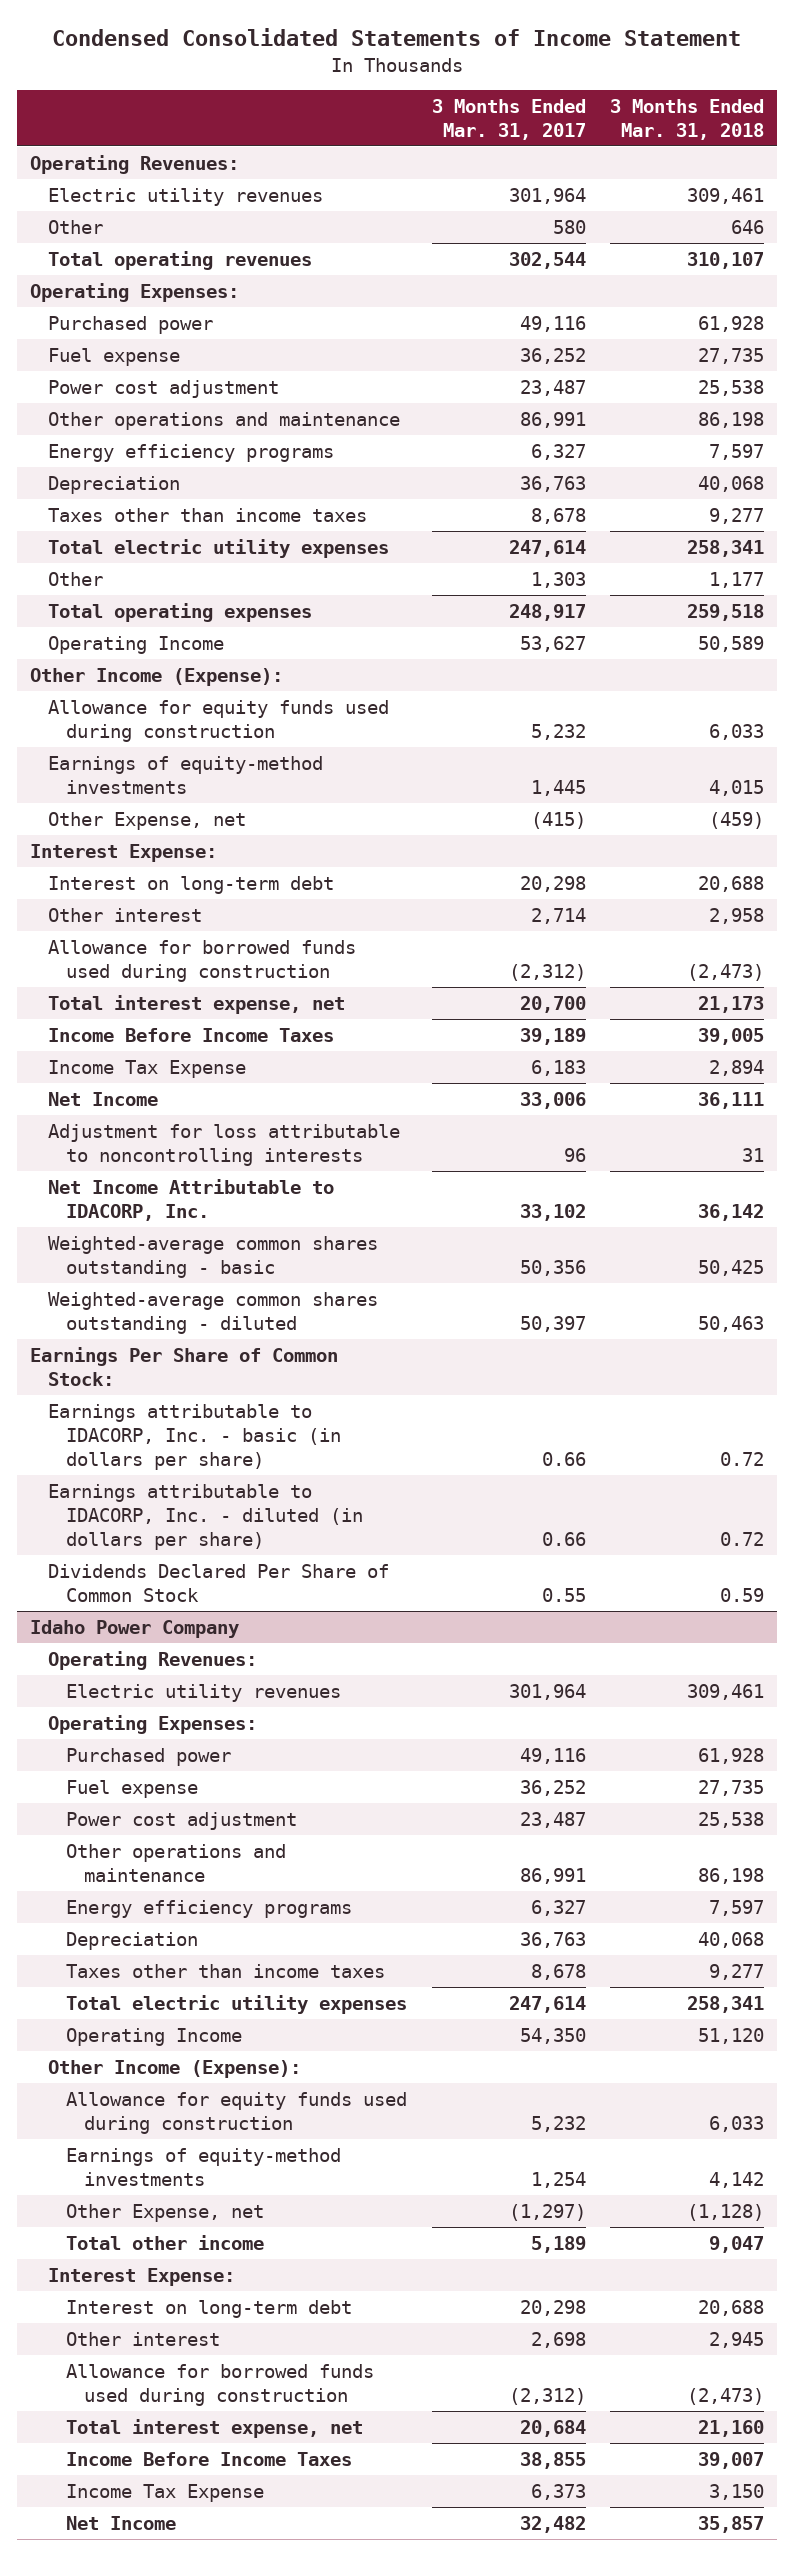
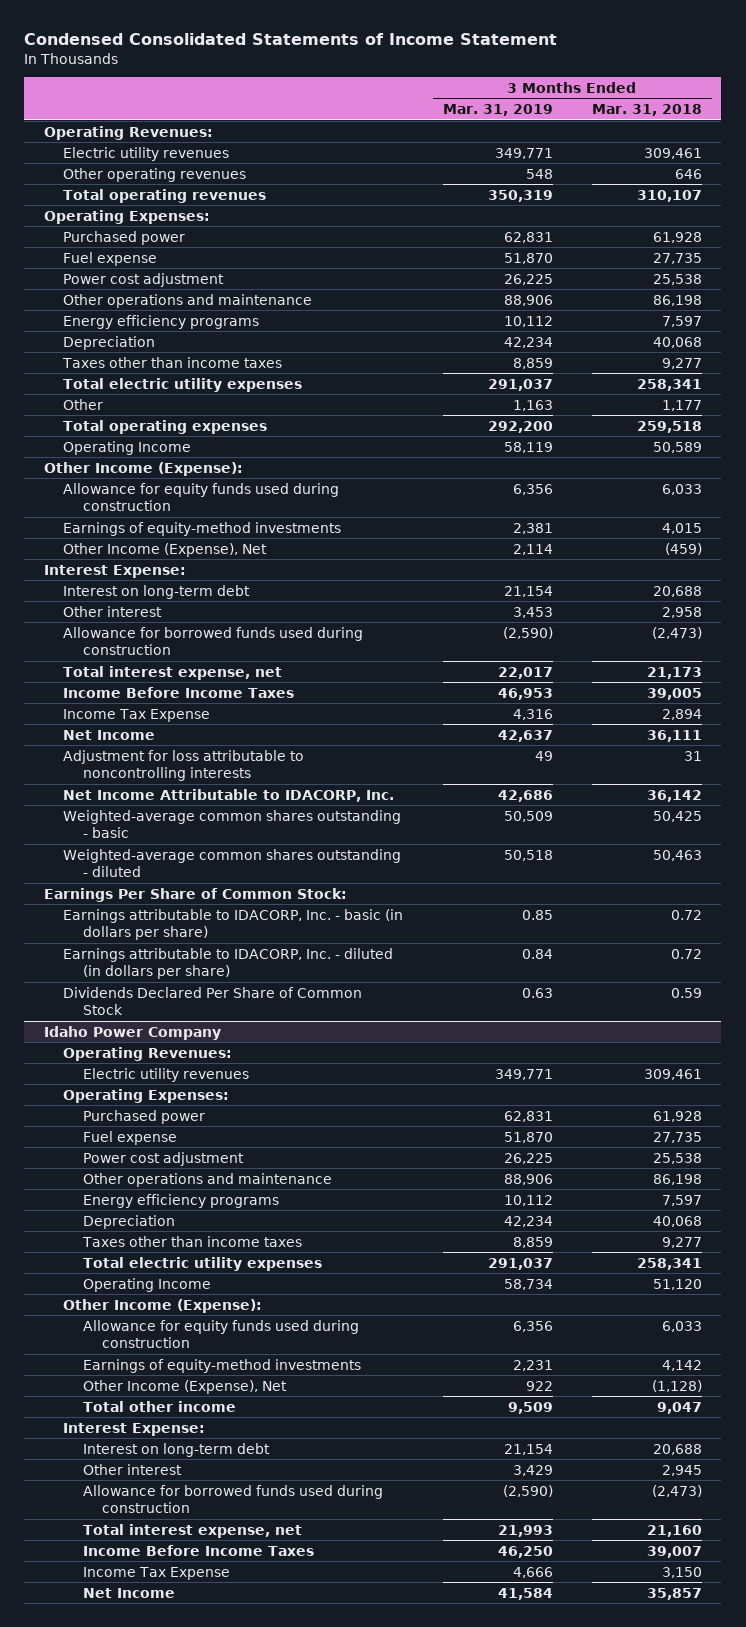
[431,98,586,141] 3 Months Ended Mar. 31, 2017 -> none
none -> [442,103,553,116] Mar. 31, 2019
[47,219,103,234] Other -> [63,167,247,182] Other operating revenues
[47,811,246,830] Other Expense, net -> [63,542,268,557] Other Income (Expense), Net
[65,2203,264,2222] Other Expense, net -> [82,1379,287,1394] Other Income (Expense), Net

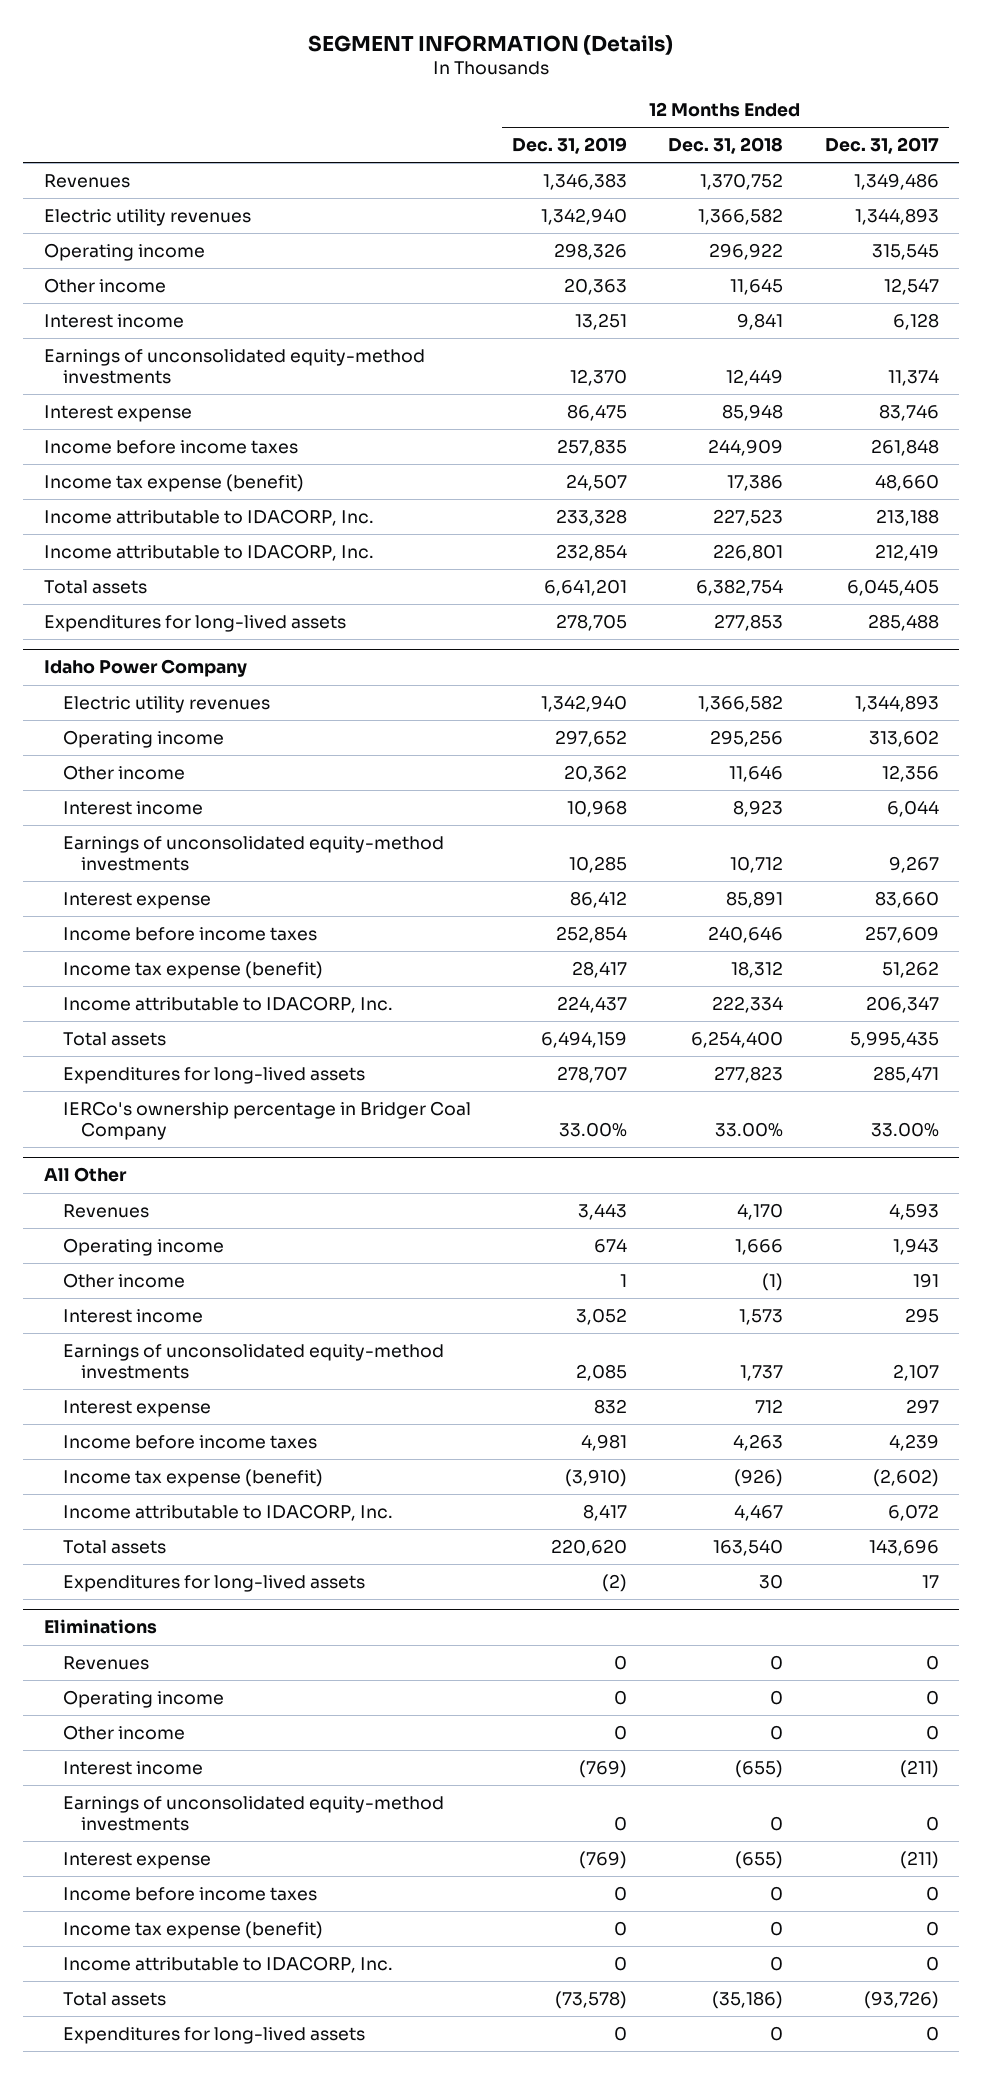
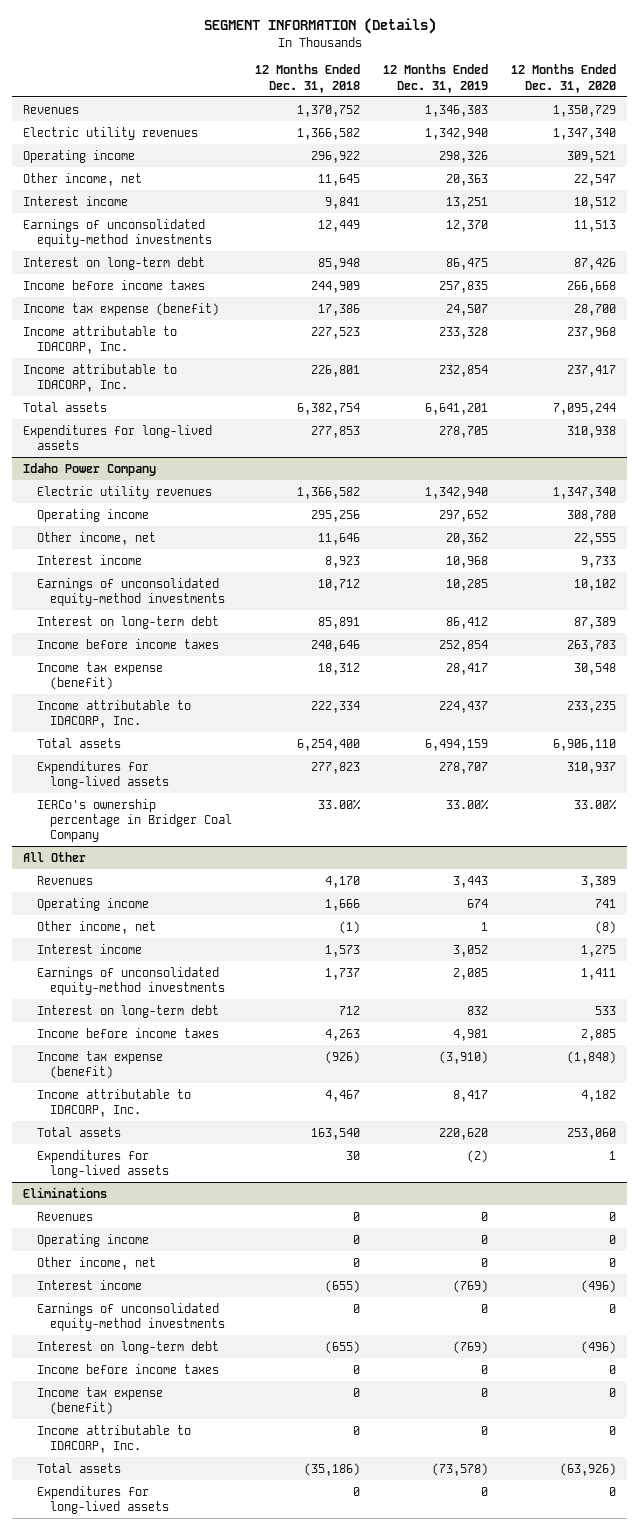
[824,137,939,155] Dec. 31, 2017 -> none
none -> [510,64,616,93] 12 Months Ended Dec. 31, 2020
[43,277,166,293] Other income -> [23,172,143,186] Other income, net
[43,404,192,422] Interest expense -> [23,256,206,270] Interest on long-term debt
[62,764,185,780] Other income -> [36,531,156,545] Other income, net
[62,891,211,909] Interest expense -> [36,615,219,629] Interest on long-term debt
[62,1272,185,1288] Other income -> [36,920,156,934] Other income, net
[62,1399,211,1417] Interest expense -> [36,1004,219,1018] Interest on long-term debt
[62,1724,185,1740] Other income -> [36,1256,156,1270] Other income, net
[62,1851,211,1869] Interest expense -> [36,1340,219,1354] Interest on long-term debt

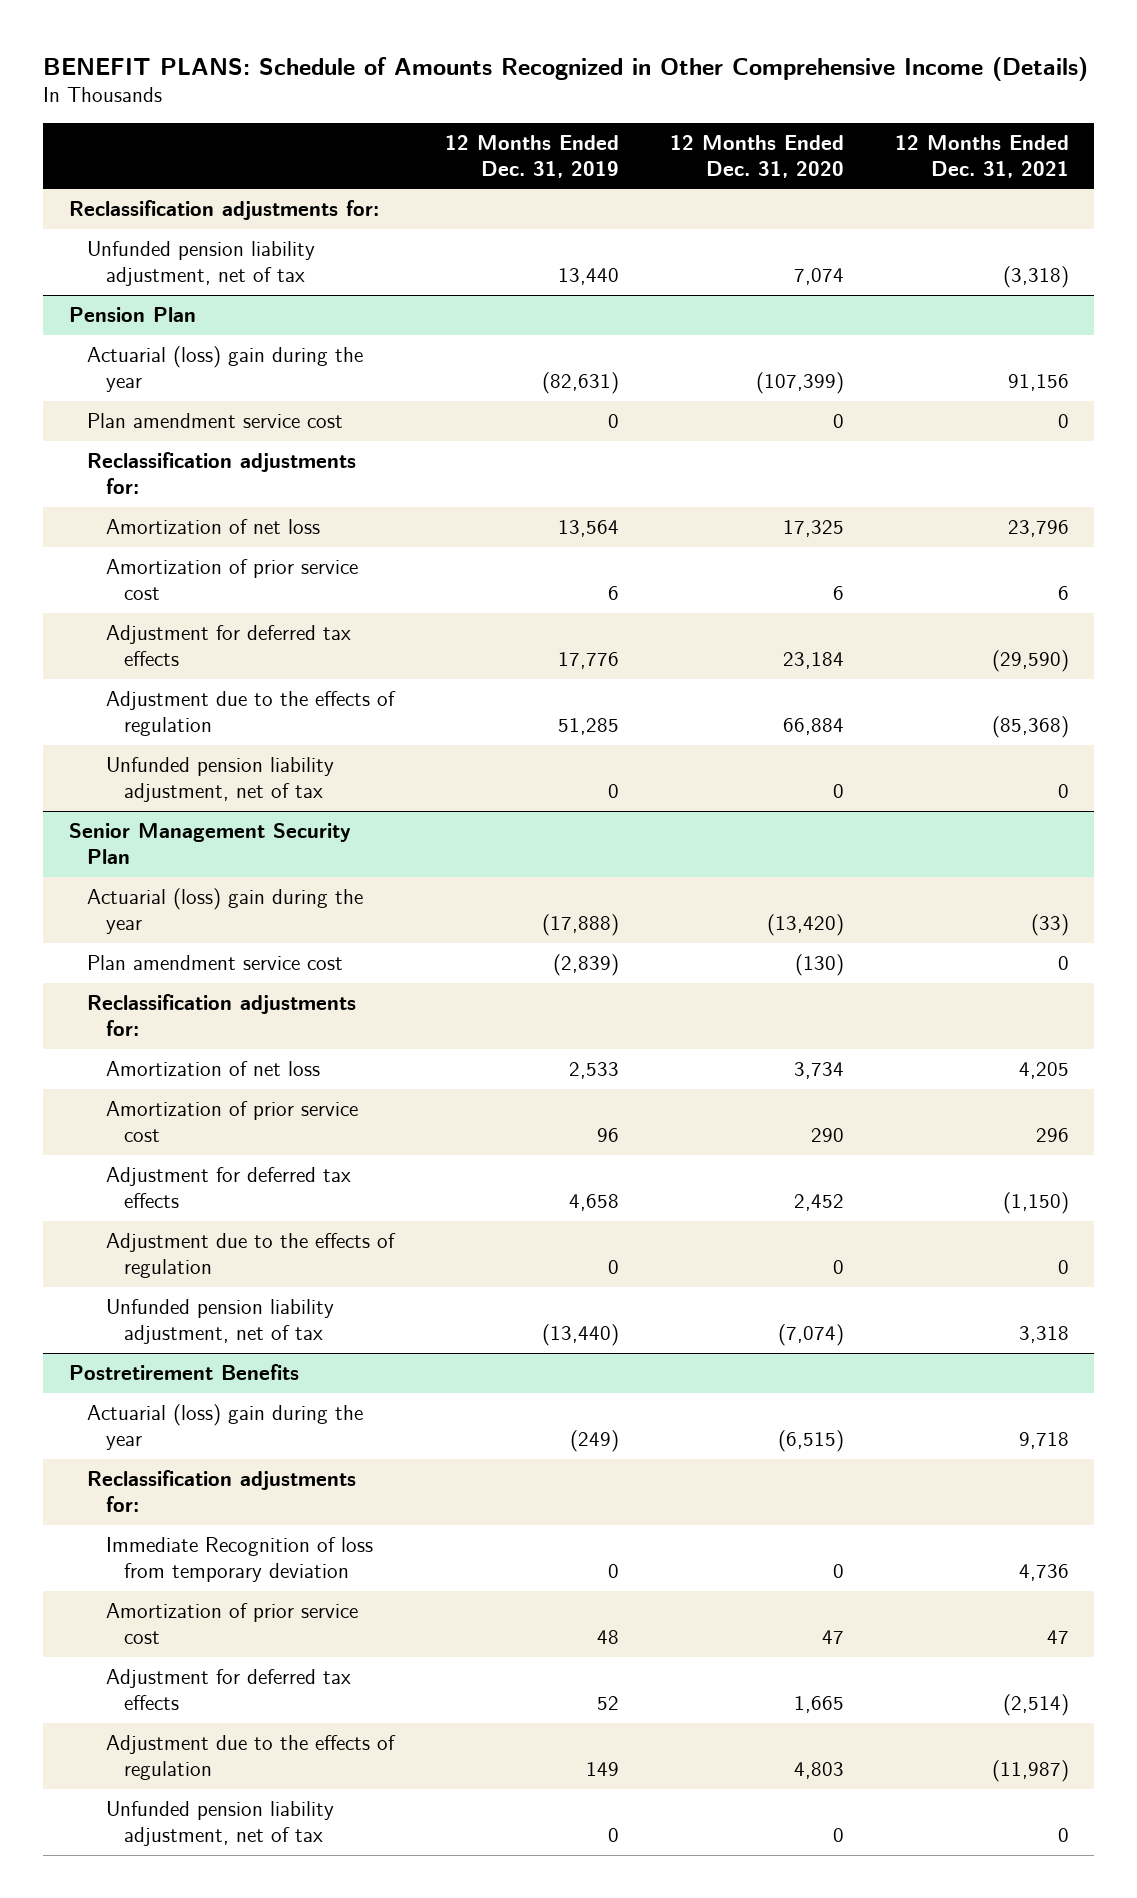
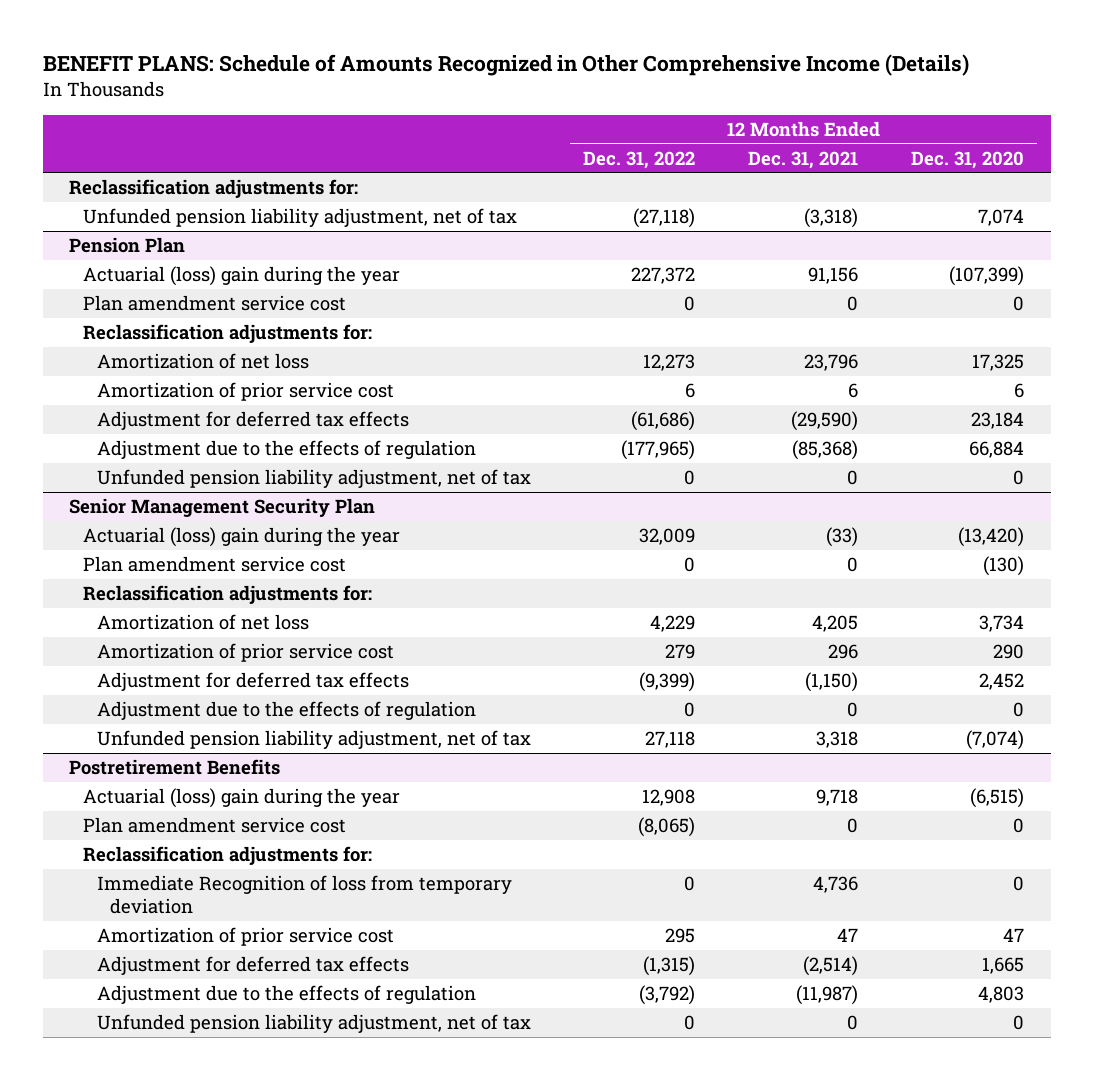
[444,134,619,178] 12 Months Ended Dec. 31, 2019 -> none
none -> [583,150,696,169] Dec. 31, 2022
none -> [82,817,346,834] Plan amendment service cost

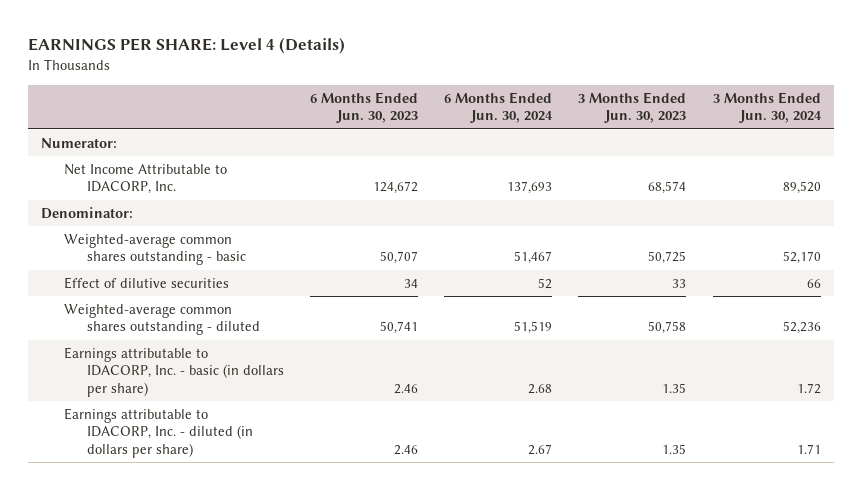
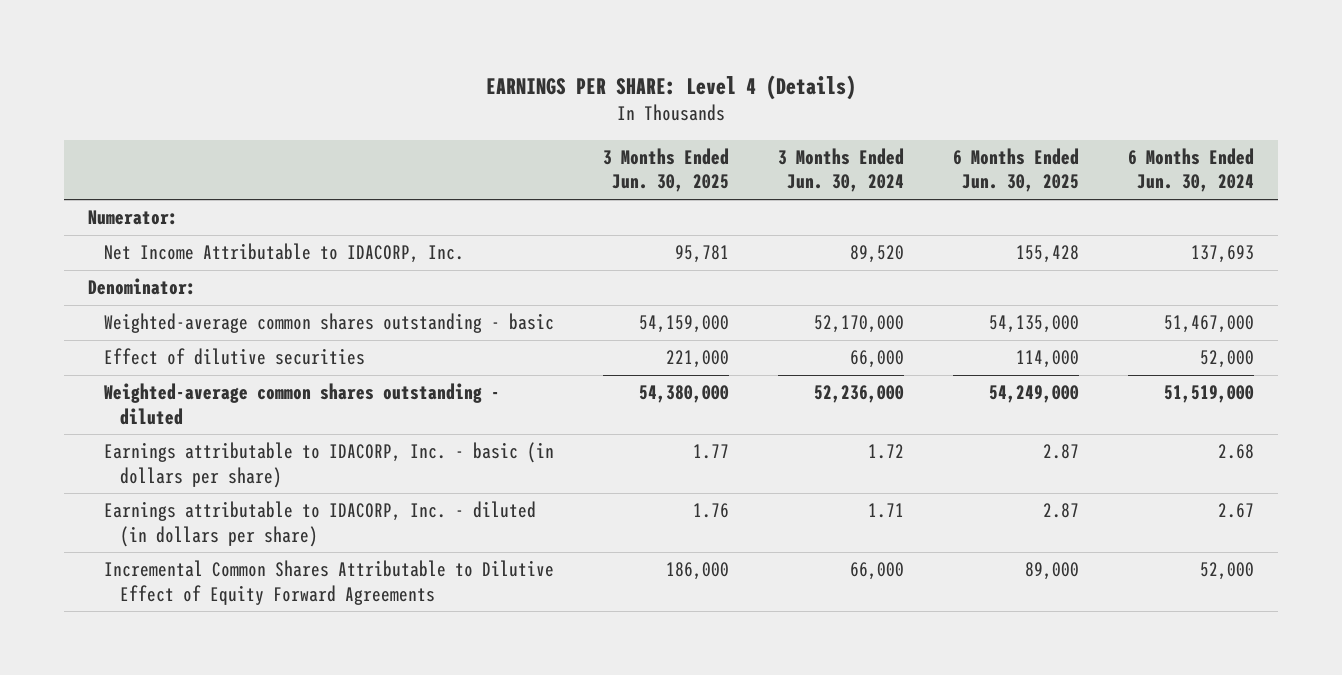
[309,91,418,124] 6 Months Ended Jun. 30, 2023 -> none
[578,91,687,124] 3 Months Ended Jun. 30, 2023 -> none
none -> [603,147,730,193] 3 Months Ended Jun. 30, 2025
none -> [952,147,1079,193] 6 Months Ended Jun. 30, 2025
[514,251,553,265] 51,467 -> [1163,315,1254,334] 51,467,000
[782,251,821,265] 52,170 -> [814,315,905,334] 52,170,000
[538,277,553,289] 52 -> [1199,350,1254,369] 52,000
[806,278,821,288] 66 -> [850,350,905,369] 66,000
[514,321,553,335] 51,519 -> [1163,385,1254,404] 51,519,000
[782,321,821,335] 52,236 -> [814,385,905,404] 52,236,000
none -> [104,560,555,605] Incremental Common Shares Attributable to Dilutive Effect of Equity Forward Agreements

